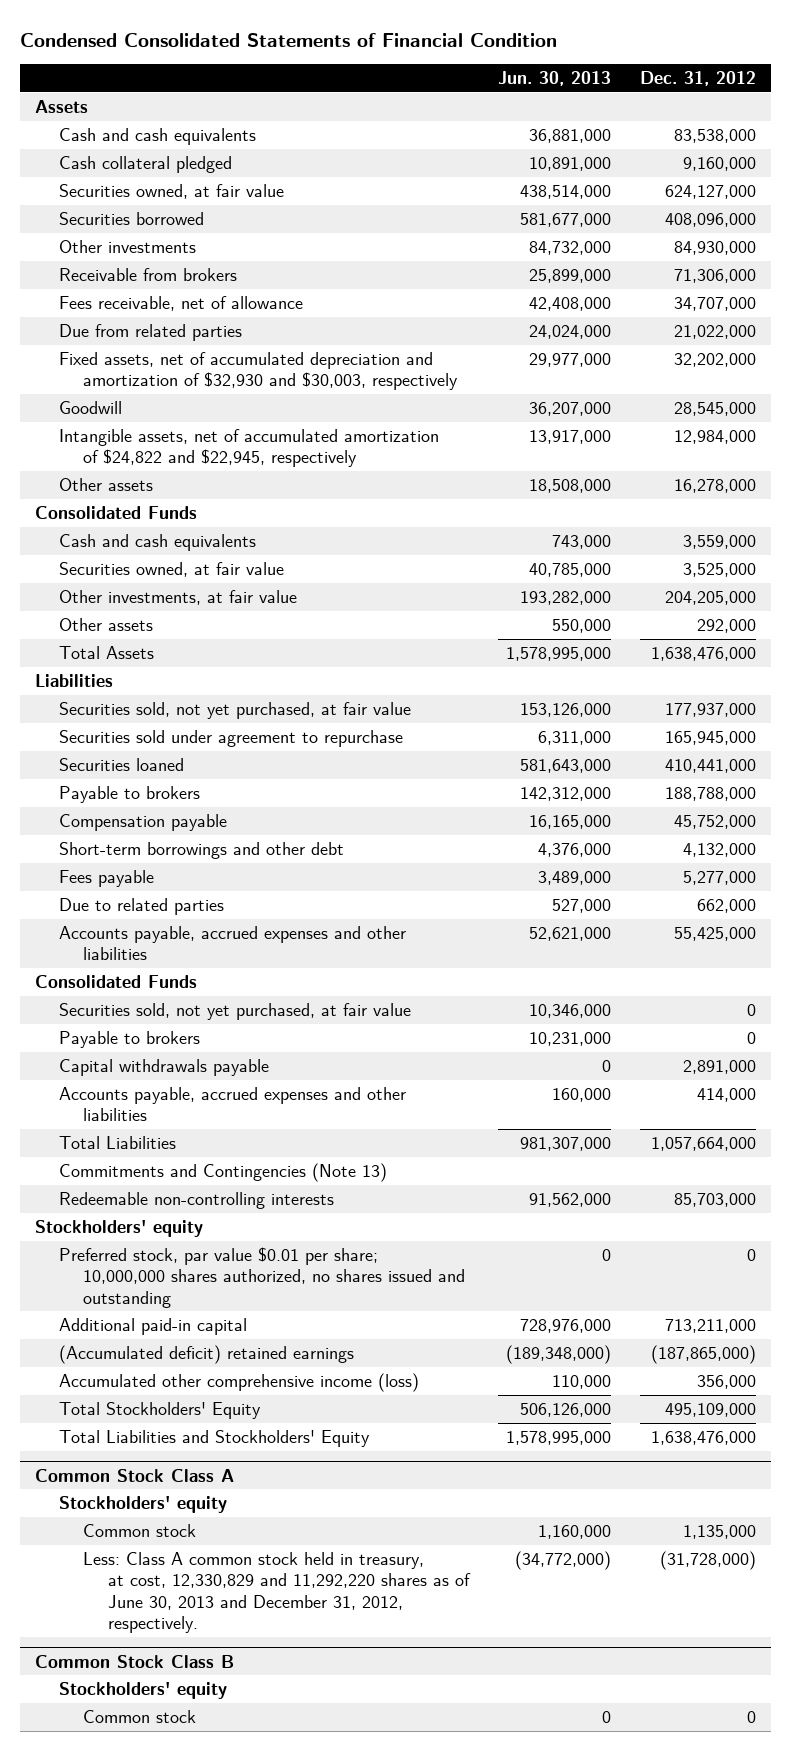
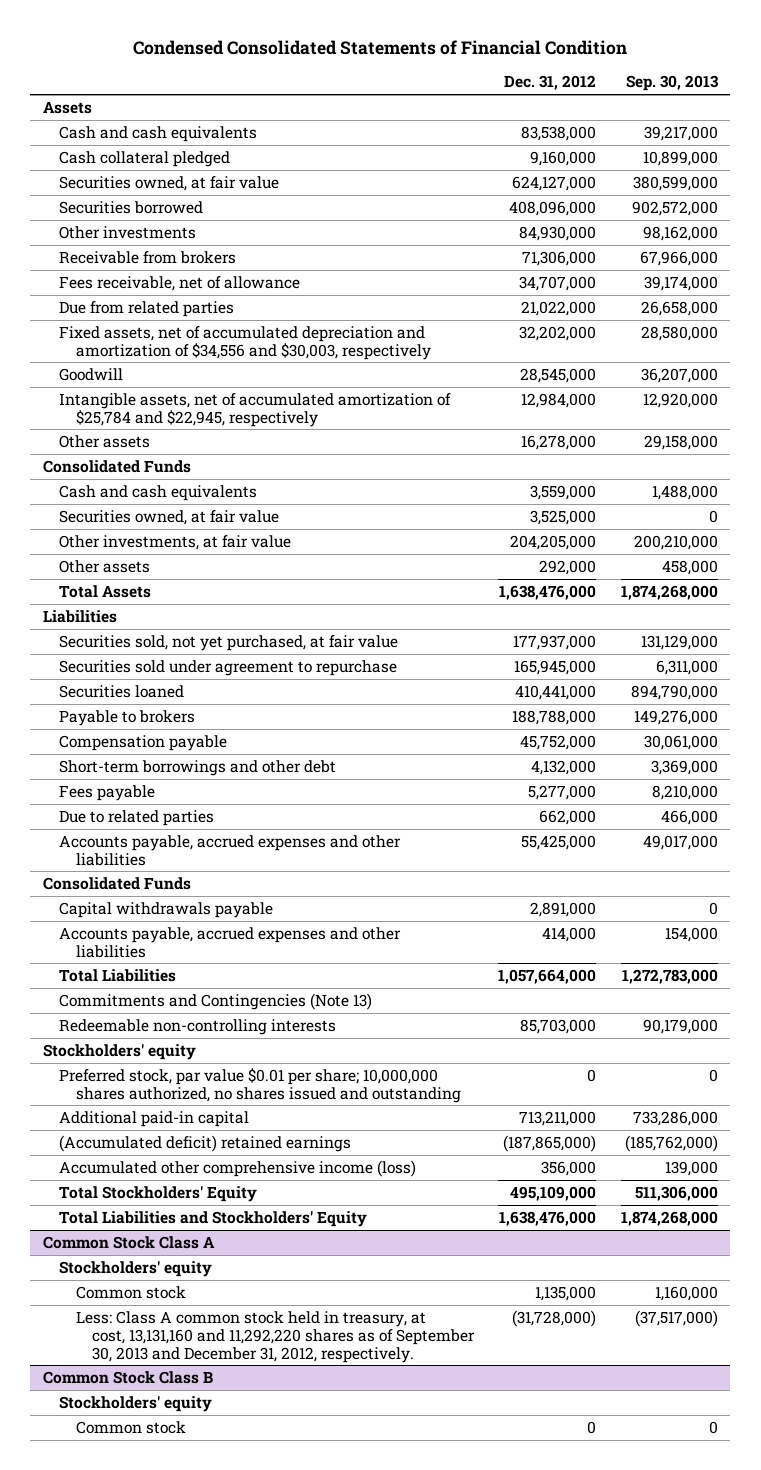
[497,71,611,87] Jun. 30, 2013 -> none
none -> [625,75,719,92] Sep. 30, 2013
[59,351,459,391] Fixed assets, net of accumulated depreciation and amortization of $32,930 and $30,003, respectively -> [59,325,431,360] Fixed assets, net of accumulated depreciation and amortization of $34,556 and $30,003, respectively
[59,428,440,468] Intangible assets, net of accumulated amortization of $24,822 and $22,945, respectively -> [59,392,452,427] Intangible assets, net of accumulated amortization of $25,784 and $22,945, respectively
[59,1002,412,1020] Securities sold, not yet purchased, at fair value -> none
[59,1030,201,1048] Payable to brokers -> none
[83,1551,471,1634] Less: Class A common stock held in treasury, at cost, 12,330,829 and 11,292,220 shares as of June 30, 2013 and December 31, 2012, respectively. -> [75,1310,476,1363] Less: Class A common stock held in treasury, at cost, 13,131,160 and 11,292,220 shares as of September 30, 2013 and December 31, 2012, respectively.

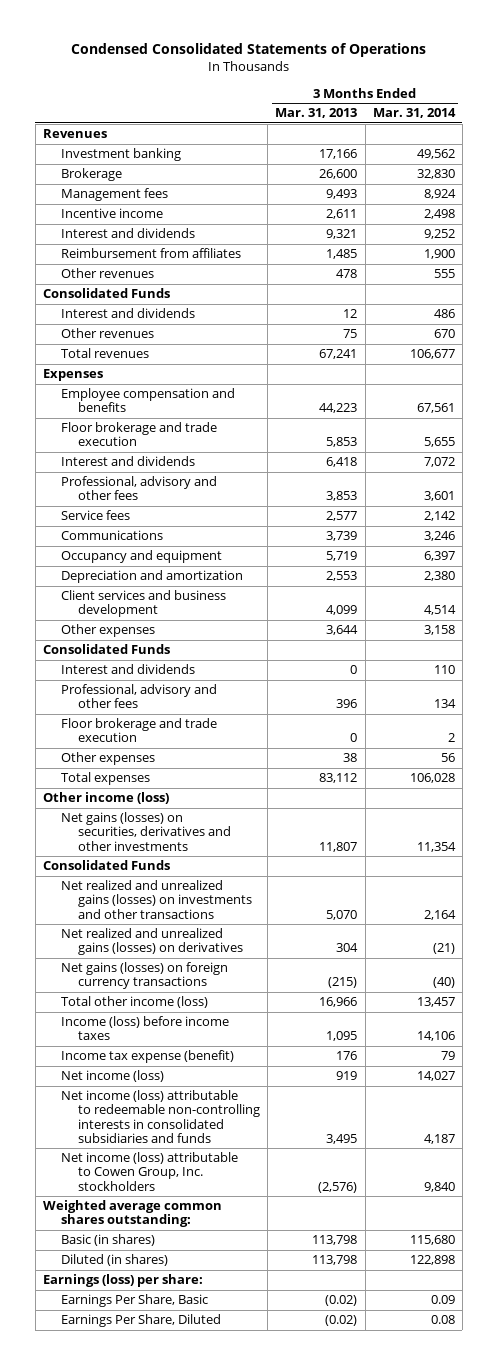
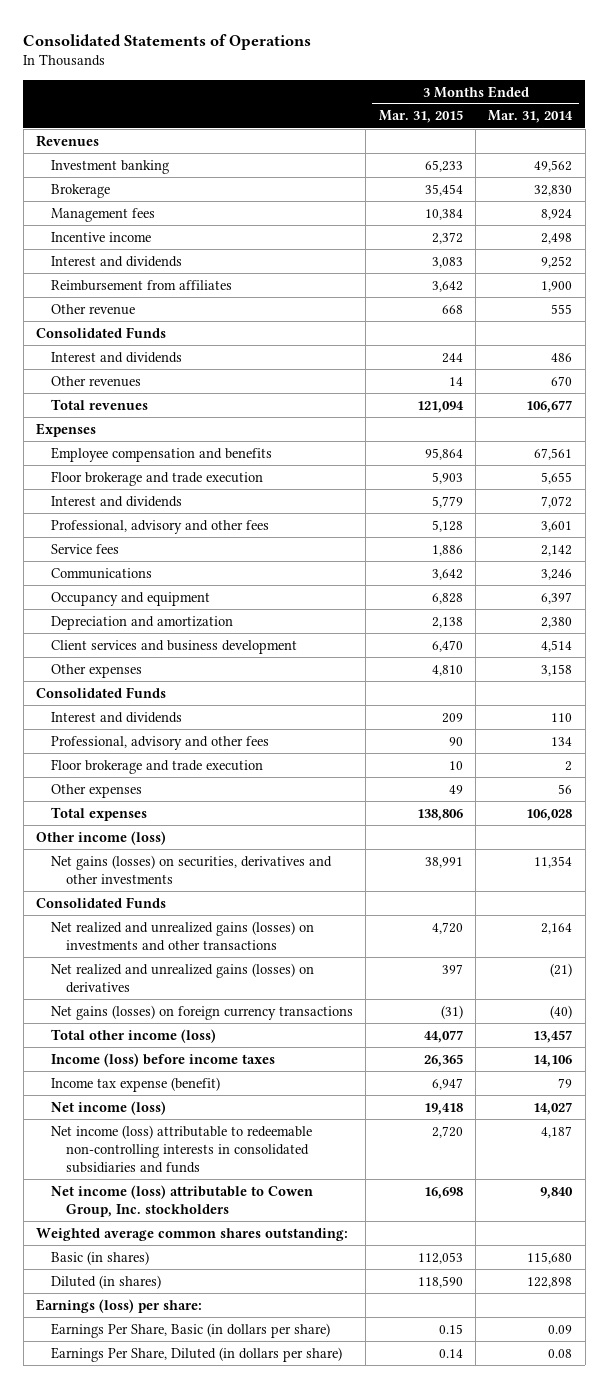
[70,43,426,58] Condensed Consolidated Statements of Operations -> [23,33,312,50] Consolidated Statements of Operations
[275,108,358,119] Mar. 31, 2013 -> none
none -> [378,110,463,124] Mar. 31, 2015
[60,268,154,279] Other revenues -> [50,303,135,315] Other revenue
[60,1294,208,1308] Earnings Per Share, Basic -> [50,1322,330,1338] Earnings Per Share, Basic (in dollars per share)
[60,1314,221,1328] Earnings Per Share, Diluted -> [50,1346,342,1362] Earnings Per Share, Diluted (in dollars per share)

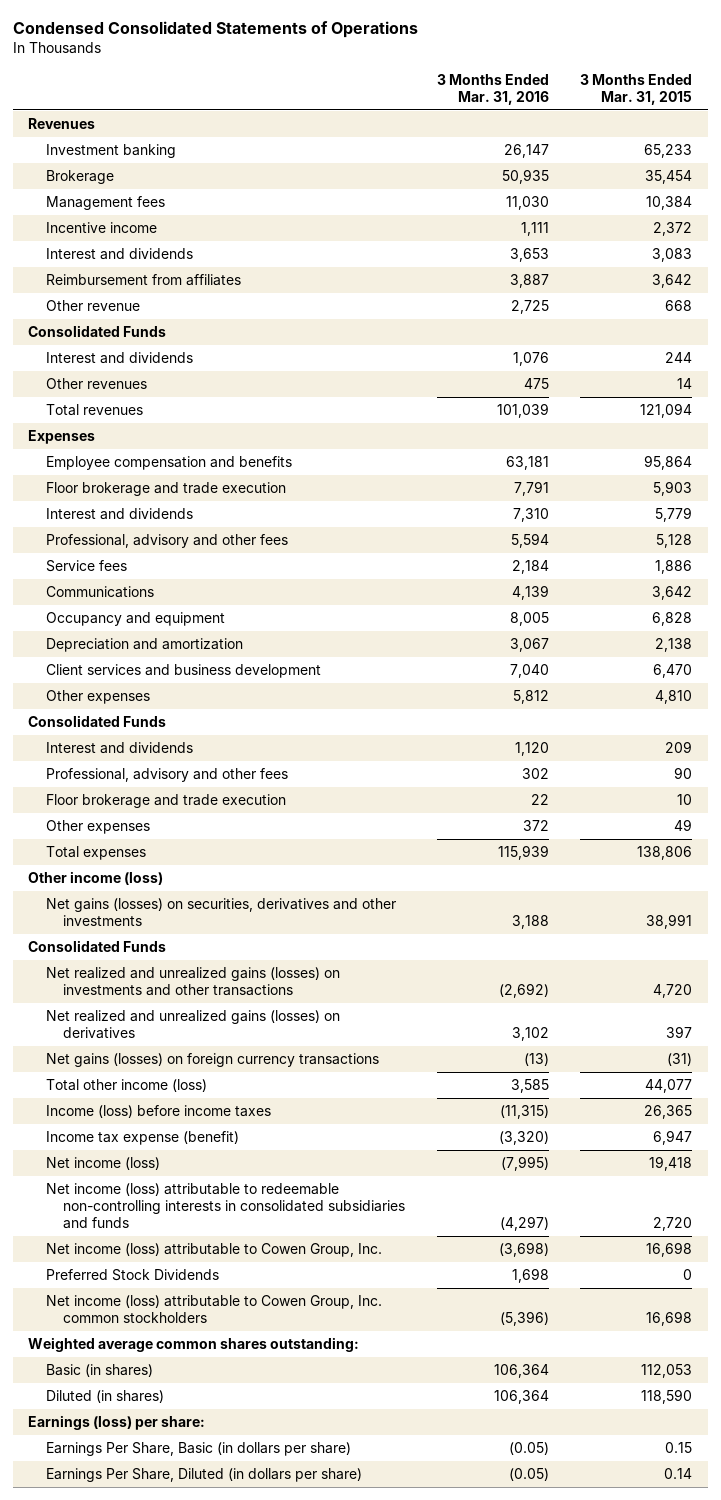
[23,33,312,50] Consolidated Statements of Operations -> [12,21,418,39] Condensed Consolidated Statements of Operations
[488,110,574,124] Mar. 31, 2014 -> none
none -> [436,73,549,105] 3 Months Ended Mar. 31, 2016
[50,1184,313,1217] Net income (loss) attributable to Cowen Group, Inc. stockholders -> [45,1243,382,1258] Net income (loss) attributable to Cowen Group, Inc.
none -> [45,1269,219,1282] Preferred Stock Dividends
none -> [45,1295,382,1324] Net income (loss) attributable to Cowen Group, Inc. common stockholders

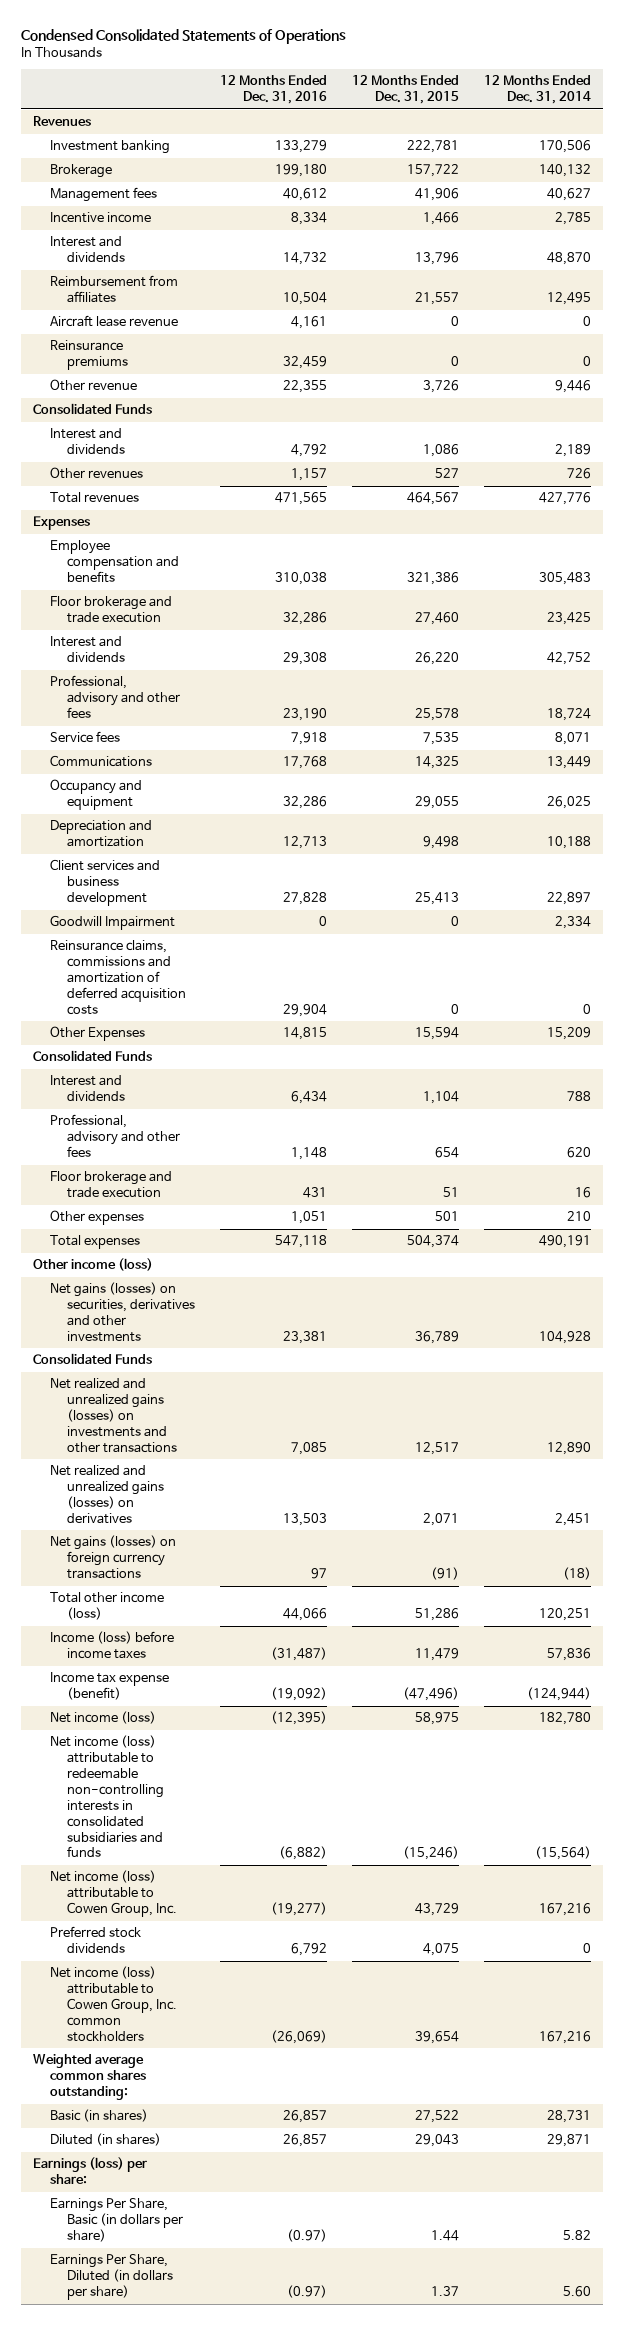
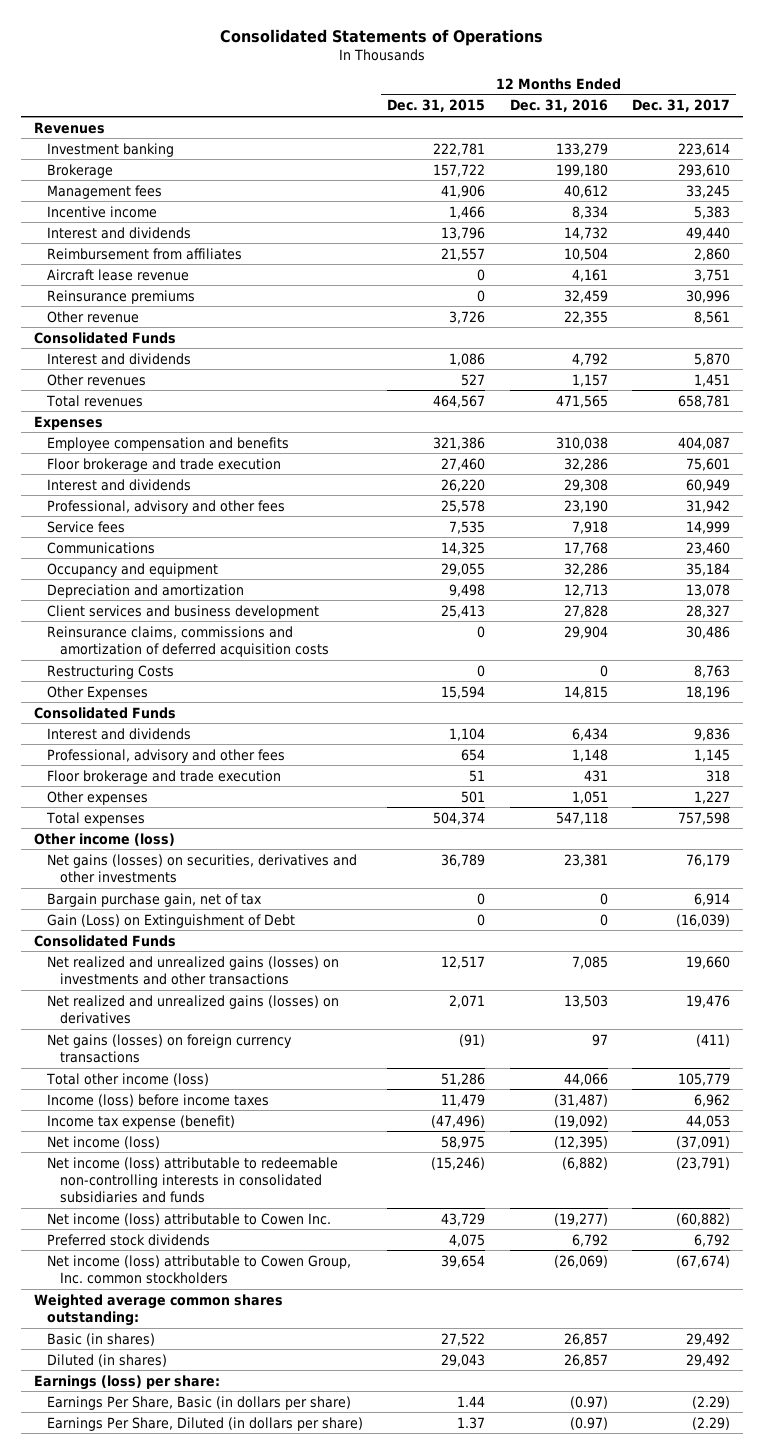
[20,28,346,44] Condensed Consolidated Statements of Operations -> [219,29,543,47] Consolidated Statements of Operations
[483,75,591,105] 12 Months Ended Dec. 31, 2014 -> none
none -> [632,99,731,113] Dec. 31, 2017
[50,915,176,931] Goodwill Impairment -> none
none -> [46,664,174,679] Restructuring Costs
none -> [46,892,262,907] Bargain purchase gain, net of tax
none -> [46,913,295,928] Gain (Loss) on Extinguishment of Debt
[50,1870,178,1918] Net income (loss) attributable to Cowen Group, Inc. -> [46,1212,331,1226] Net income (loss) attributable to Cowen Inc.

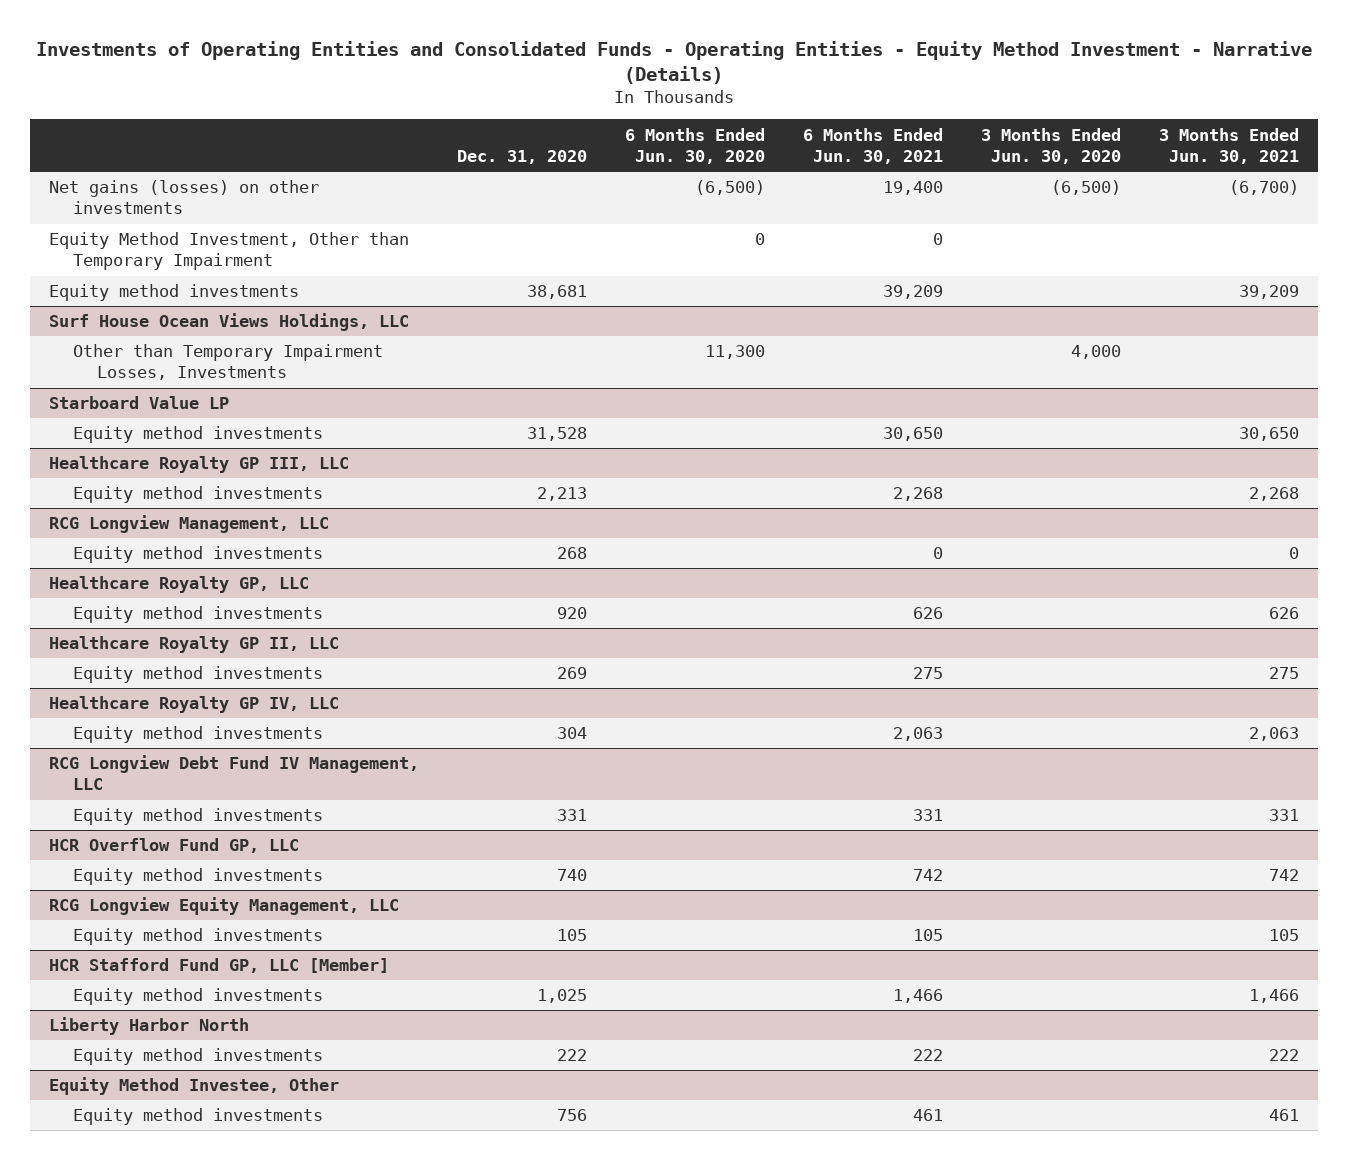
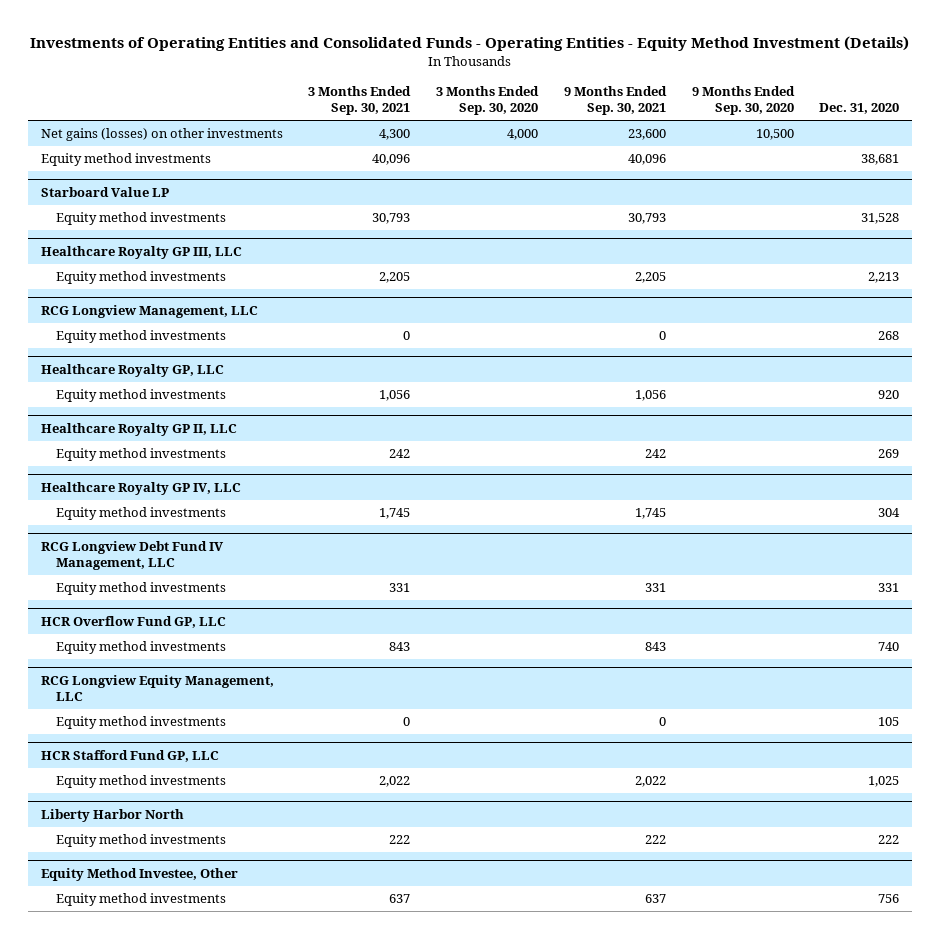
[36,40,1313,84] Investments of Operating Entities and Consolidated Funds - Operating Entities - Equity Method Investment - Narrative (Details) -> [30,36,910,52] Investments of Operating Entities and Consolidated Funds - Operating Entities - Equity Method Investment (Details)
[625,127,766,164] 6 Months Ended Jun. 30, 2020 -> none
[803,127,944,164] 6 Months Ended Jun. 30, 2021 -> none
[981,127,1122,164] 3 Months Ended Jun. 30, 2020 -> none
[1159,127,1300,164] 3 Months Ended Jun. 30, 2021 -> none
none -> [308,85,412,116] 3 Months Ended Sep. 30, 2021
none -> [436,85,540,116] 3 Months Ended Sep. 30, 2020
none -> [563,85,667,116] 9 Months Ended Sep. 30, 2021
none -> [691,85,795,116] 9 Months Ended Sep. 30, 2020
[49,232,410,271] Equity Method Investment, Other than Temporary Impairment -> none
[49,313,410,332] Surf House Ocean Views Holdings, LLC -> none
[73,344,384,381] Other than Temporary Impairment Losses, Investments -> none
[49,958,390,974] HCR Stafford Fund GP, LLC [Member] -> [40,749,219,762] HCR Stafford Fund GP, LLC

